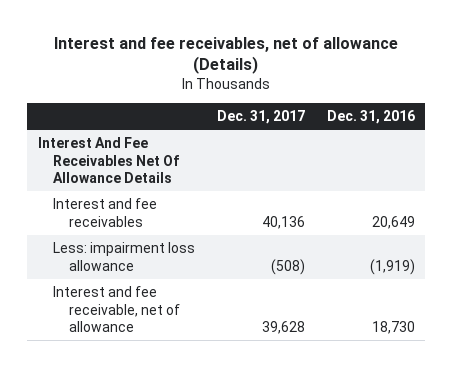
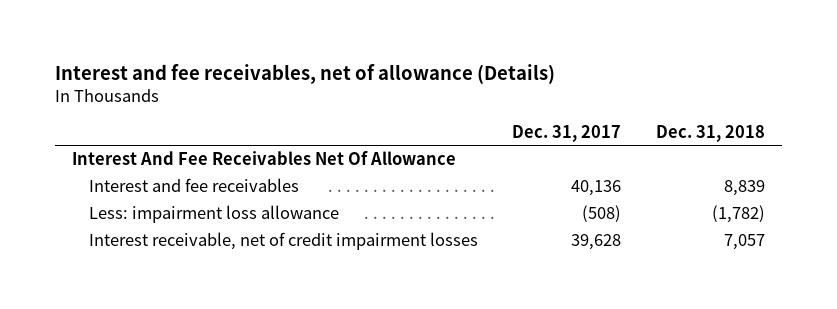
[326,109,415,124] Dec. 31, 2016 -> none
none -> [655,124,765,142] Dec. 31, 2018
[37,137,180,184] Interest And Fee Receivables Net Of Allowance Details -> [72,151,457,166] Interest And Fee Receivables Net Of Allowance
[53,286,180,333] Interest and fee receivable, net of allowance -> [88,232,478,251] Interest receivable, net of credit impairment losses

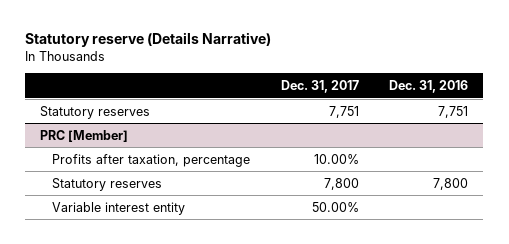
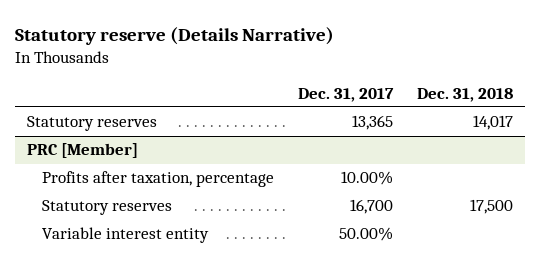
[389,80,469,94] Dec. 31, 2016 -> none
none -> [417,87,514,102] Dec. 31, 2018
[328,105,359,118] 7,751 -> [351,115,393,131] 13,365
[323,177,359,190] 7,800 -> [349,199,393,215] 16,700

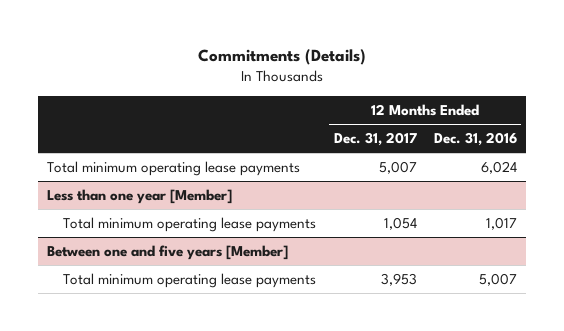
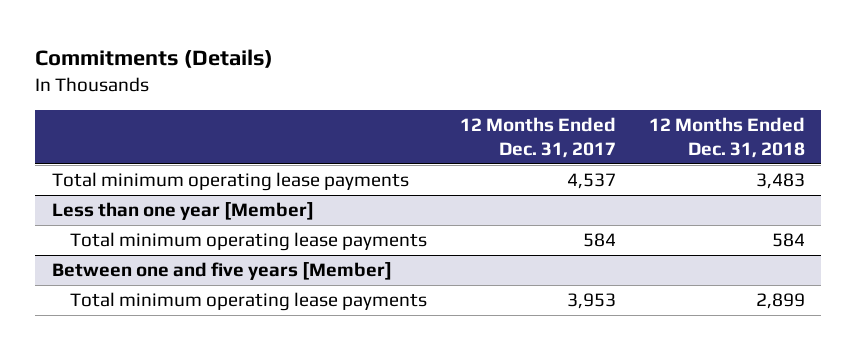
[434,132,518,147] Dec. 31, 2016 -> none
none -> [648,116,805,158] 12 Months Ended Dec. 31, 2018
[378,161,417,175] 5,007 -> [566,173,616,190] 4,537
[383,217,417,231] 1,054 -> [582,233,616,248] 584

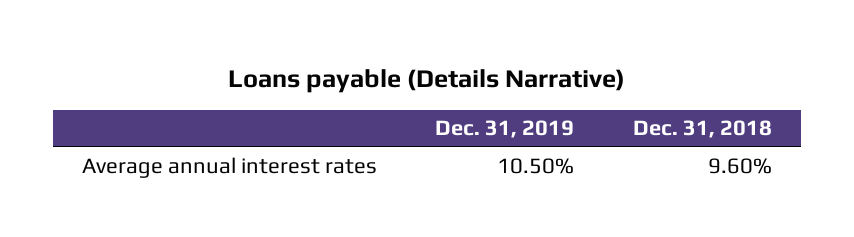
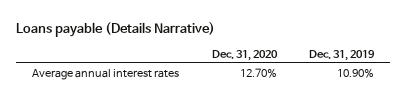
[632,120,772,139] Dec. 31, 2018 -> none
none -> [211,49,278,61] Dec. 31, 2020
[497,157,575,174] 10.50% -> [336,68,374,79] 10.90%

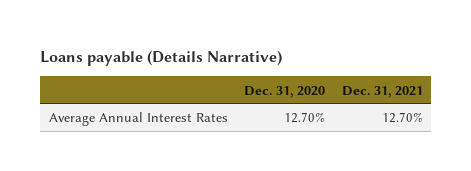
[308,49,375,61] Dec. 31, 2019 -> none
none -> [341,85,423,98] Dec. 31, 2021
[32,69,180,81] Average annual interest rates -> [48,112,228,127] Average Annual Interest Rates

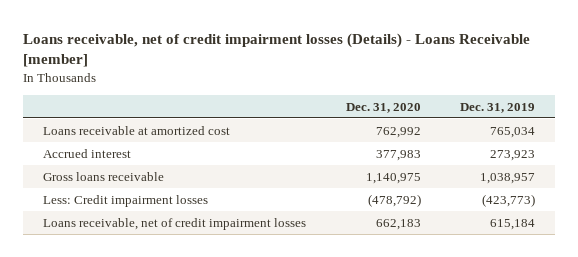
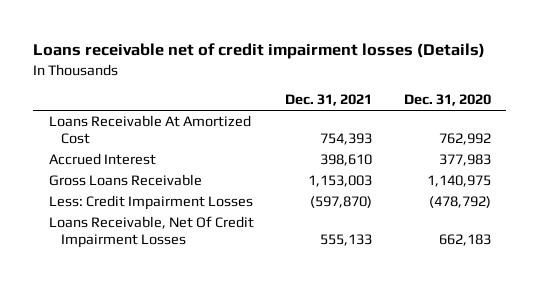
[23,32,531,68] Loans receivable, net of credit impairment losses (Details) - Loans Receivable [member] -> [32,43,485,60] Loans receivable net of credit impairment losses (Details)
[460,102,536,113] Dec. 31, 2019 -> none
none -> [285,94,373,107] Dec. 31, 2021
[43,125,231,135] Loans receivable at amortized cost -> [48,115,251,144] Loans Receivable At Amortized Cost
[43,148,132,158] Accrued interest -> [48,153,156,166] Accrued Interest
[43,171,165,181] Gross loans receivable -> [48,174,202,187] Gross Loans Receivable
[43,194,209,207] Less: Credit impairment losses -> [48,195,253,211] Less: Credit Impairment Losses
[43,217,307,230] Loans receivable, net of credit impairment losses -> [48,216,254,248] Loans Receivable, Net Of Credit Impairment Losses

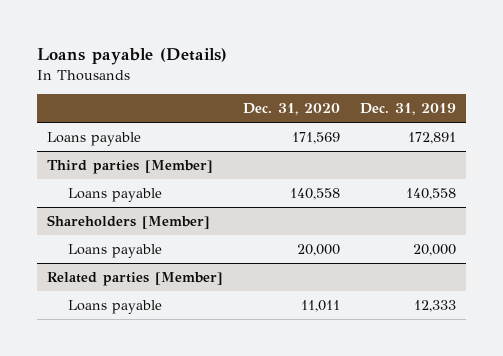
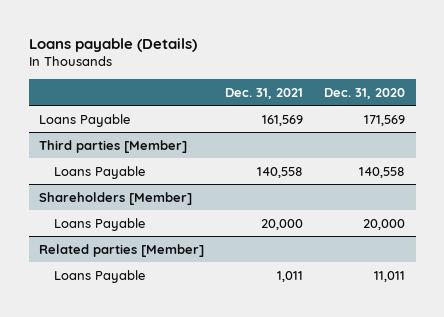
[360,103,457,116] Dec. 31, 2019 -> none
none -> [225,87,304,99] Dec. 31, 2021
[47,131,142,146] Loans payable -> [39,113,131,127] Loans Payable
[67,187,162,202] Loans payable -> [54,165,146,179] Loans Payable
[67,243,162,258] Loans payable -> [54,217,146,231] Loans Payable
[67,299,162,314] Loans payable -> [54,269,146,283] Loans Payable

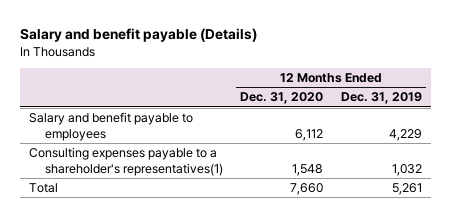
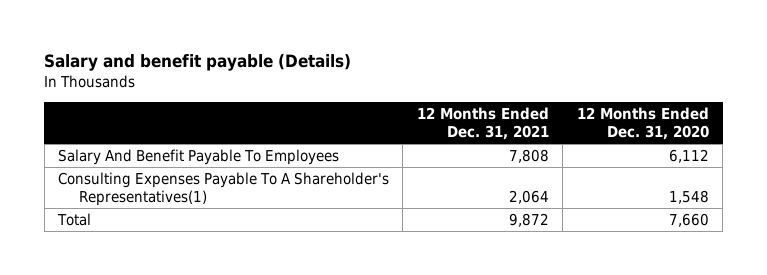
[340,92,422,105] Dec. 31, 2019 -> none
none -> [416,107,549,140] 12 Months Ended Dec. 31, 2021
[28,112,193,141] Salary and benefit payable to employees -> [58,149,340,166] Salary And Benefit Payable To Employees
[28,147,223,176] Consulting expenses payable to a shareholder's representatives(1) -> [58,172,390,206] Consulting Expenses Payable To A Shareholder's Representatives(1)

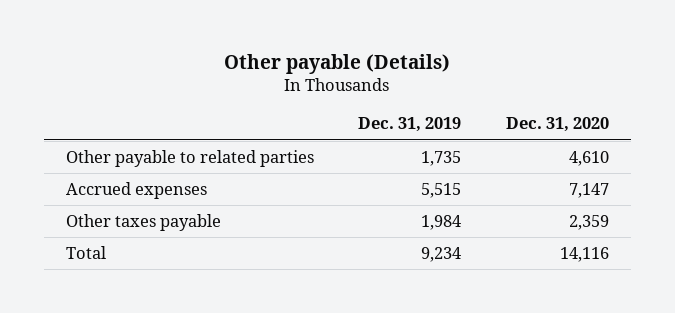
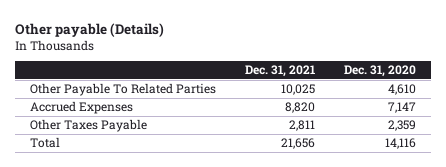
[358,117,462,133] Dec. 31, 2019 -> none
none -> [245,65,316,78] Dec. 31, 2021
[65,149,314,167] Other payable to related parties -> [30,83,217,97] Other Payable To Related Parties
[65,181,207,199] Accrued expenses -> [30,101,134,115] Accrued Expenses
[65,213,221,231] Other taxes payable -> [30,119,148,133] Other Taxes Payable

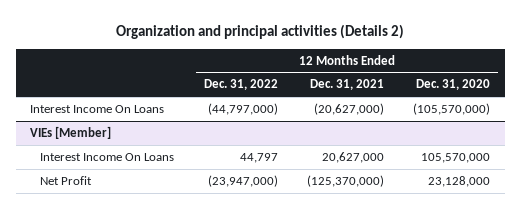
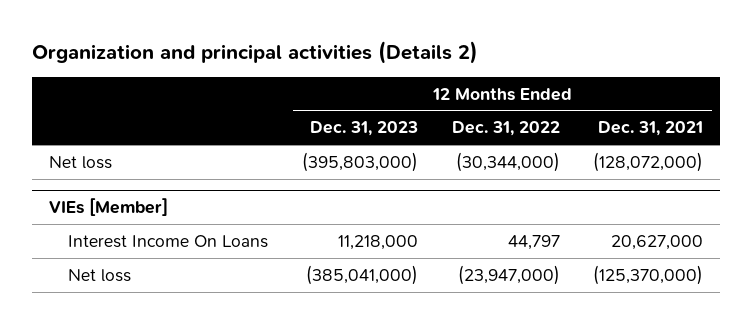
[416,79,491,91] Dec. 31, 2020 -> none
none -> [309,121,418,137] Dec. 31, 2023
[30,105,165,114] Interest Income On Loans -> none
none -> [48,155,112,169] Net loss
[40,176,93,186] Net Profit -> [67,268,131,282] Net loss

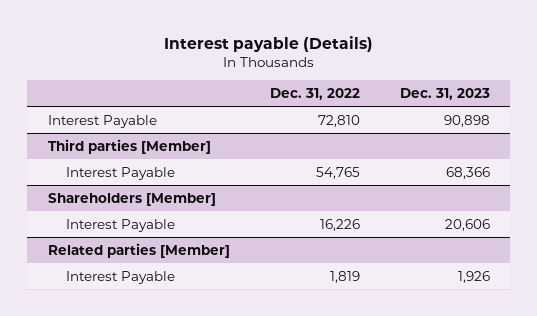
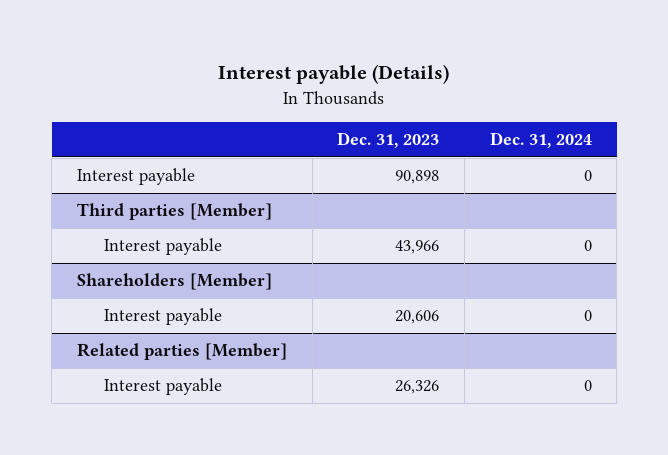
[269,88,360,101] Dec. 31, 2022 -> none
none -> [489,132,592,149] Dec. 31, 2024
[47,114,157,128] Interest Payable -> [76,168,195,186] Interest payable
[65,166,175,180] Interest Payable -> [103,238,222,256] Interest payable
[445,166,490,179] 68,366 -> [395,240,440,255] 43,966
[65,218,175,232] Interest Payable -> [103,308,222,326] Interest payable
[65,270,175,284] Interest Payable -> [103,378,222,396] Interest payable
[457,270,490,283] 1,926 -> [395,380,440,395] 26,326

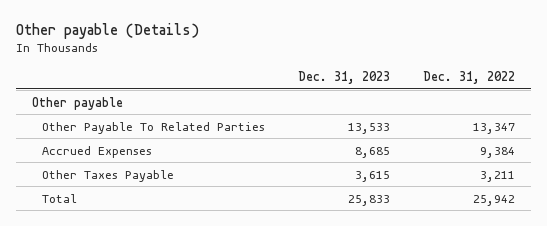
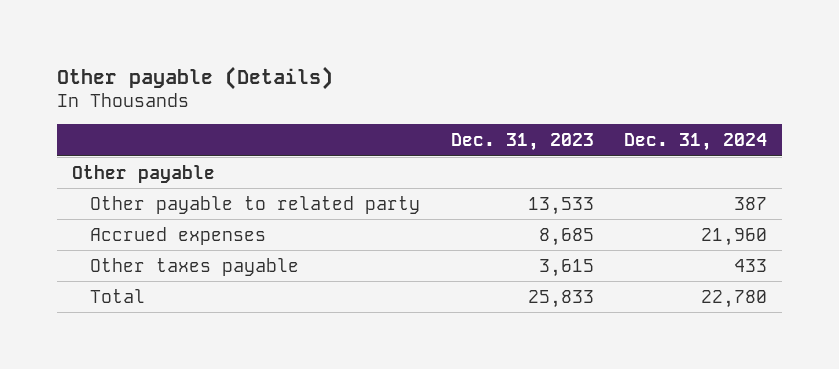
[422,71,515,85] Dec. 31, 2022 -> none
none -> [624,133,768,152] Dec. 31, 2024
[41,121,265,134] Other Payable To Related Parties -> [90,195,421,214] Other payable to related party
[41,145,152,158] Accrued Expenses -> [90,226,267,245] Accrued expenses
[41,169,174,182] Other Taxes Payable -> [90,257,300,276] Other taxes payable

